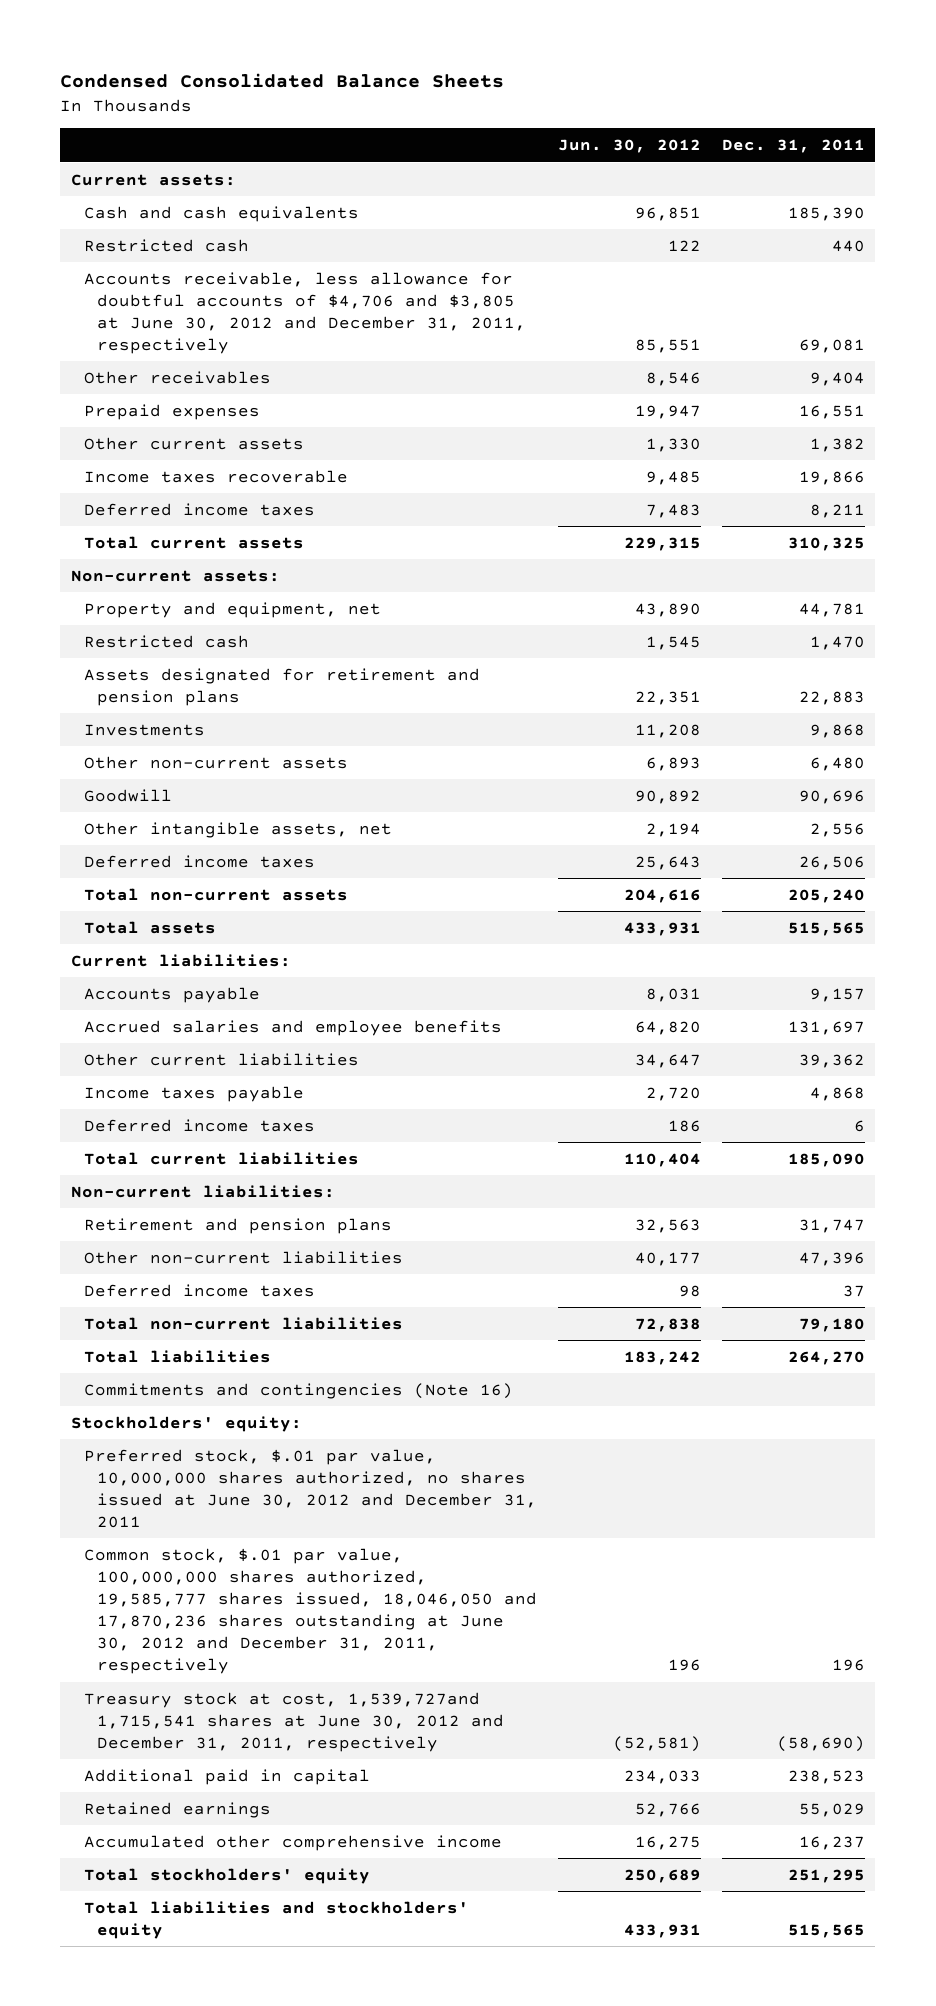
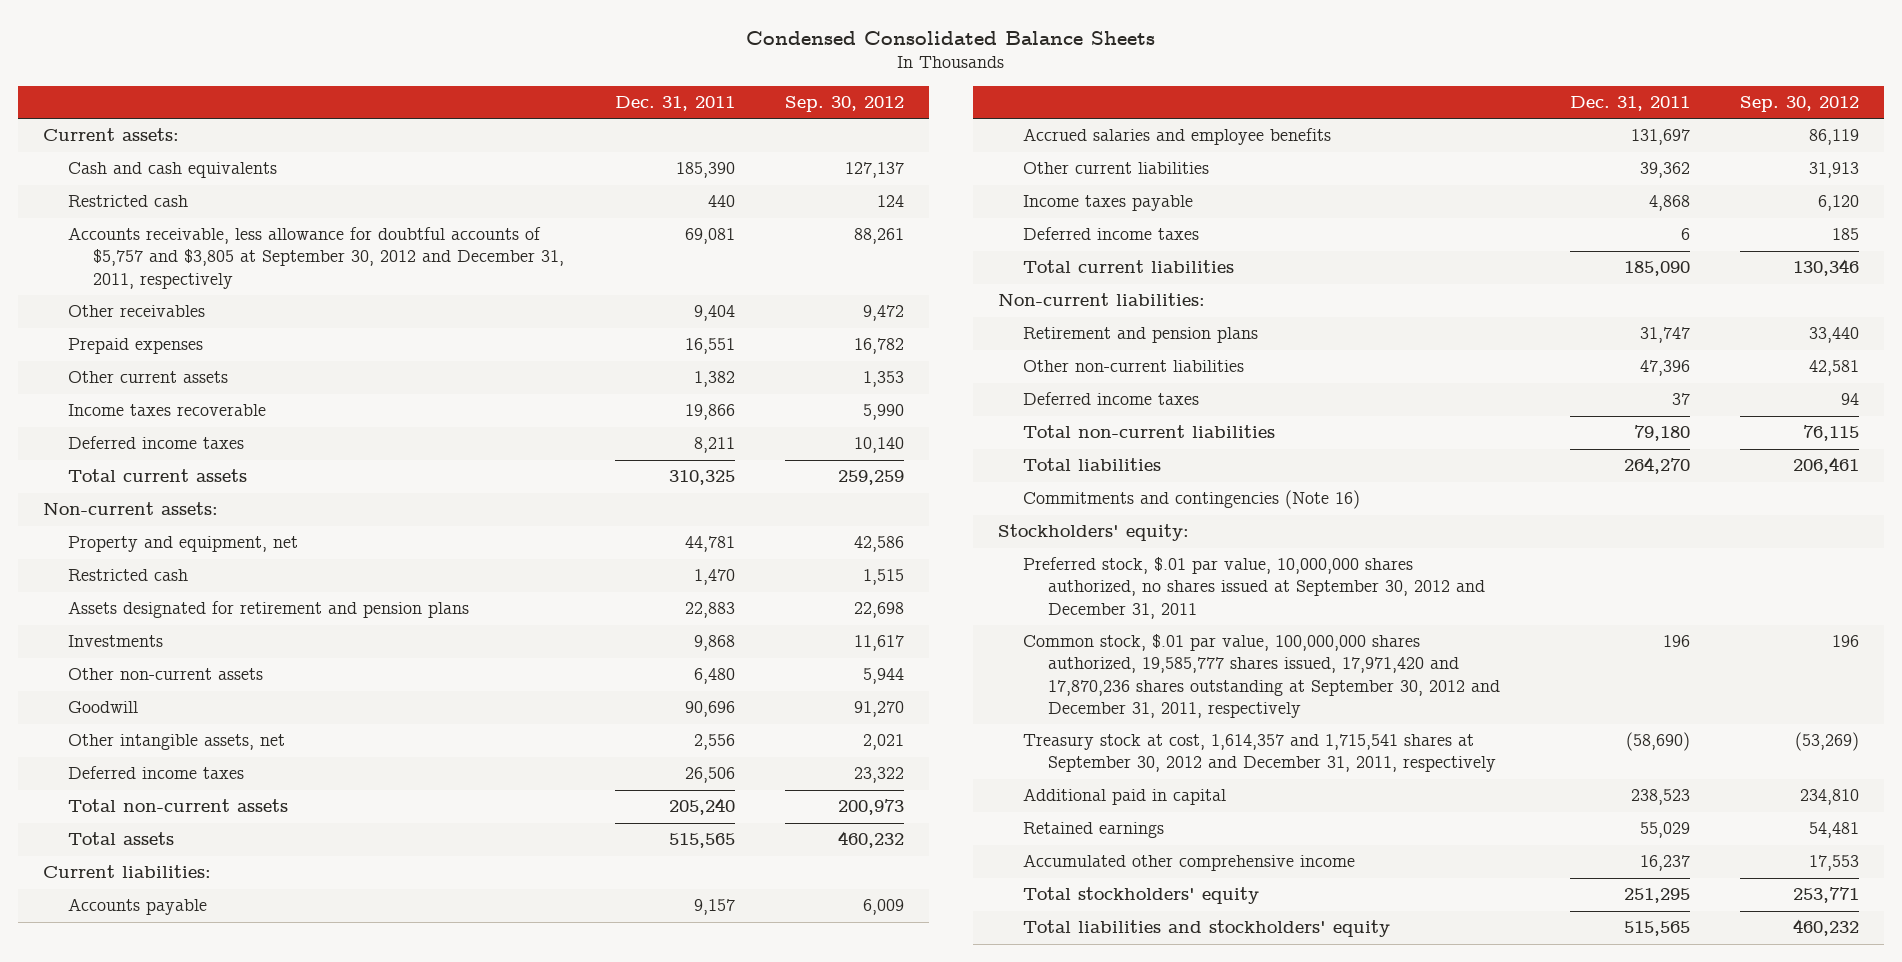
[557,139,701,154] Jun. 30, 2012 -> none
none -> [784,96,904,113] Sep. 30, 2012
[83,271,526,354] Accounts receivable, less allowance for doubtful accounts of $4,706 and $3,805 at June 30, 2012 and December 31, 2011, respectively -> [68,227,565,289] Accounts receivable, less allowance for doubtful accounts of $5,757 and $3,805 at September 30, 2012 and December 31, 2011, respectively
[83,1448,537,1528] Preferred stock, $.01 par value, 10,000,000 shares authorized, no shares issued at June 30, 2012 and December 31, 2011 -> [1023,557,1486,619] Preferred stock, $.01 par value, 10,000,000 shares authorized, no shares issued at September 30, 2012 and December 31, 2011
[83,1547,537,1675] Common stock, $.01 par value, 100,000,000 shares authorized, 19,585,777 shares issued, 18,046,050 and 17,870,236 shares outstanding at June 30, 2012 and December 31, 2011, respectively -> [1023,634,1501,718] Common stock, $.01 par value, 100,000,000 shares authorized, 19,585,777 shares issued, 17,971,420 and 17,870,236 shares outstanding at September 30, 2012 and December 31, 2011, respectively
[83,1691,504,1752] Treasury stock at cost, 1,539,727and 1,715,541 shares at June 30, 2012 and December 31, 2011, respectively -> [1023,734,1497,773] Treasury stock at cost, 1,614,357 and 1,715,541 shares at September 30, 2012 and December 31, 2011, respectively

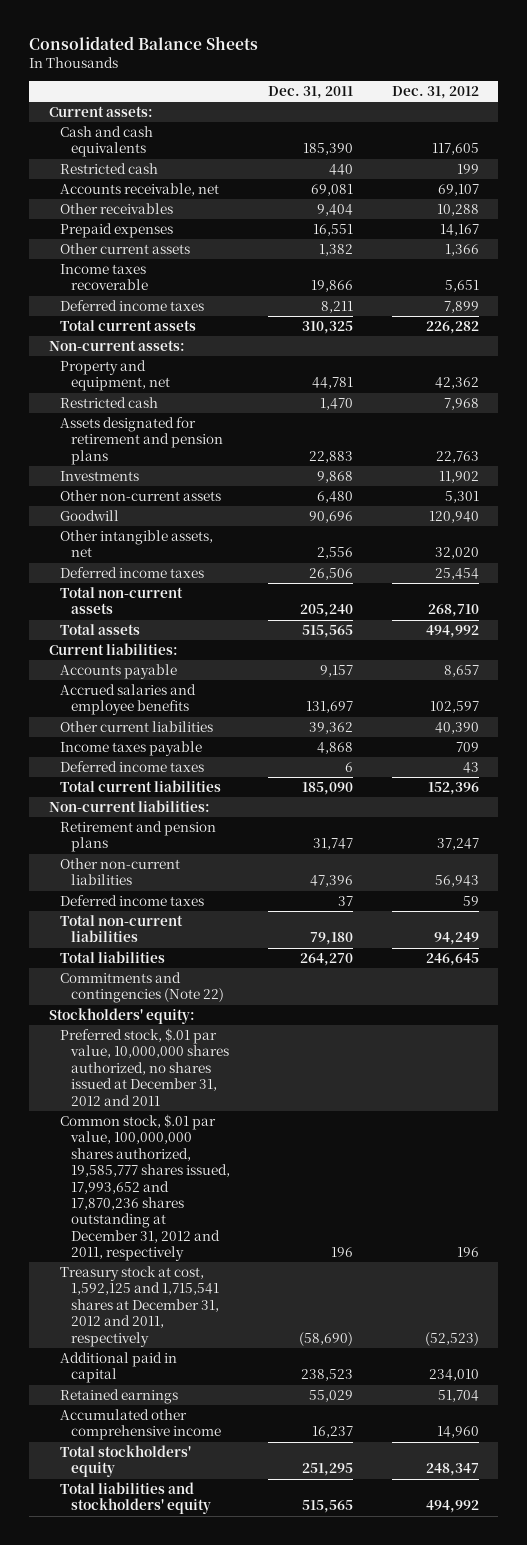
[745,30,1155,45] Condensed Consolidated Balance Sheets -> [29,35,259,50] Consolidated Balance Sheets
[784,96,904,113] Sep. 30, 2012 -> none
none -> [391,86,479,100] Dec. 31, 2012
[68,227,565,289] Accounts receivable, less allowance for doubtful accounts of $5,757 and $3,805 at September 30, 2012 and December 31, 2011, respectively -> [59,182,219,196] Accounts receivable, net
[1023,490,1361,510] Commitments and contingencies (Note 16) -> [59,971,224,1004] Commitments and contingencies (Note 22)
[1023,557,1486,619] Preferred stock, $.01 par value, 10,000,000 shares authorized, no shares issued at September 30, 2012 and December 31, 2011 -> [59,1027,229,1106] Preferred stock, $.01 par value, 10,000,000 shares authorized, no shares issued at December 31, 2012 and 2011
[1023,634,1501,718] Common stock, $.01 par value, 100,000,000 shares authorized, 19,585,777 shares issued, 17,971,420 and 17,870,236 shares outstanding at September 30, 2012 and December 31, 2011, respectively -> [59,1113,230,1262] Common stock, $.01 par value, 100,000,000 shares authorized, 19,585,777 shares issued, 17,993,652 and 17,870,236 shares outstanding at December 31, 2012 and 2011, respectively
[1023,734,1497,773] Treasury stock at cost, 1,614,357 and 1,715,541 shares at September 30, 2012 and December 31, 2011, respectively -> [59,1265,219,1347] Treasury stock at cost, 1,592,125 and 1,715,541 shares at December 31, 2012 and 2011, respectively

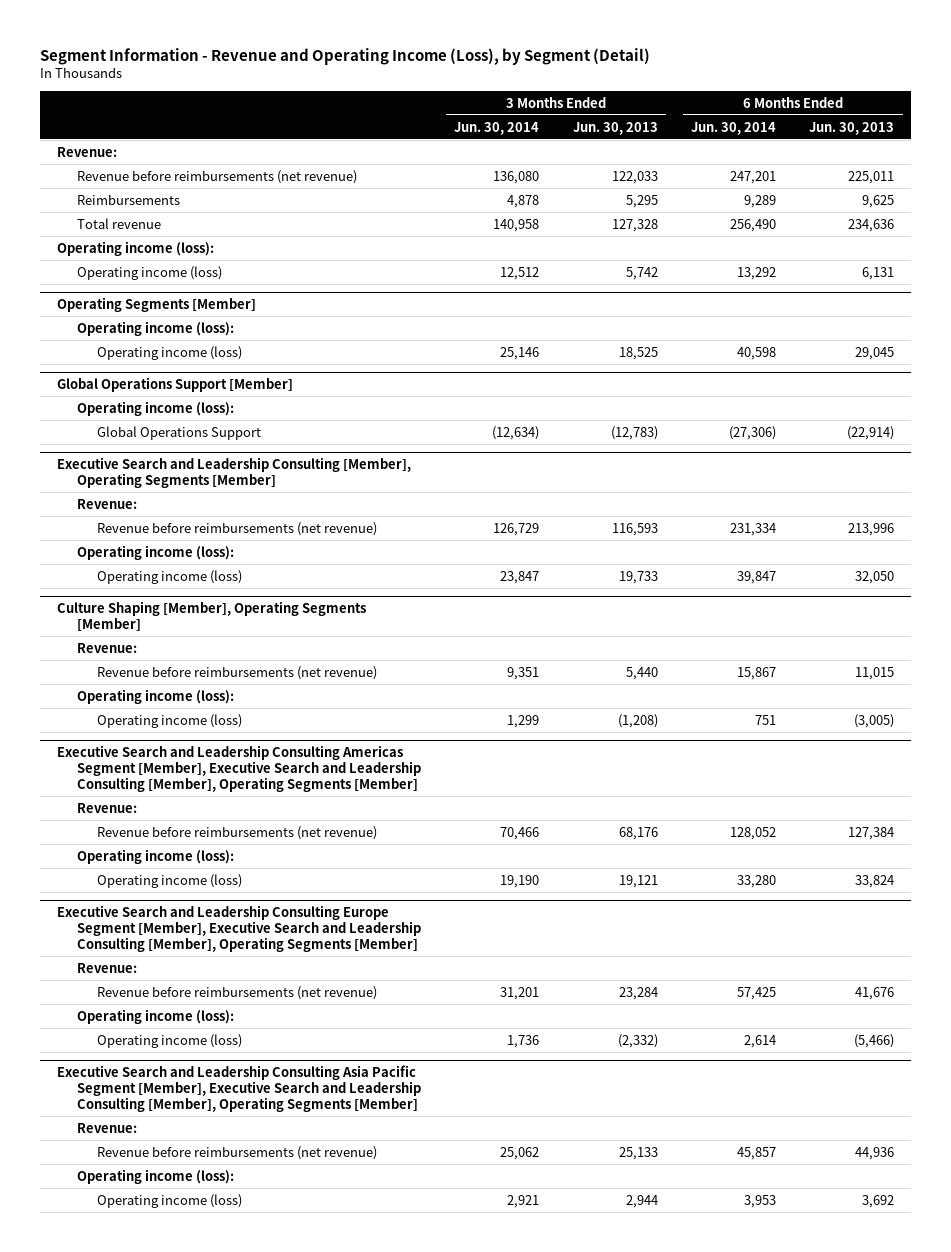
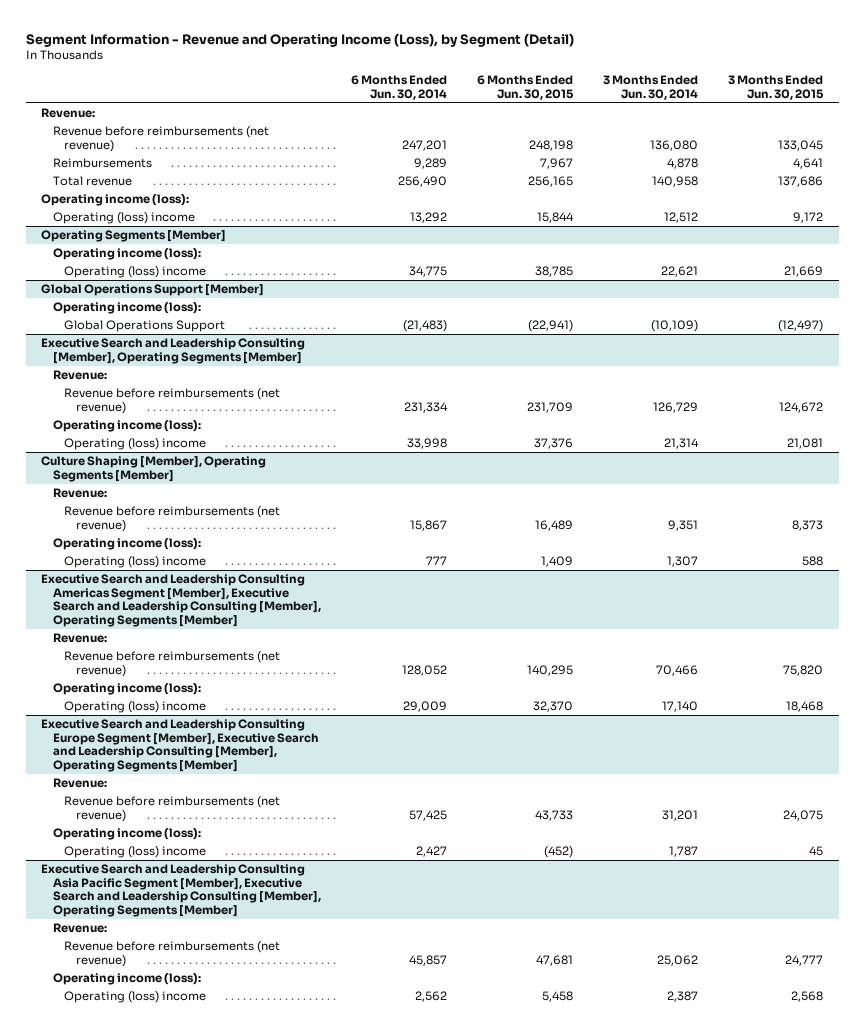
[572,121,658,135] Jun. 30, 2013 -> none
[809,121,895,135] Jun. 30, 2013 -> none
none -> [477,75,575,100] 6 Months Ended Jun. 30, 2015
none -> [728,75,825,100] 3 Months Ended Jun. 30, 2015
[76,265,222,280] Operating income (loss) -> [52,212,195,225] Operating (loss) income
[96,345,242,360] Operating income (loss) -> [64,266,207,279] Operating (loss) income
[500,346,540,360] 25,146 -> [661,266,699,278] 22,621
[736,346,776,360] 40,598 -> [408,266,447,278] 34,775
[492,425,540,440] (12,634) -> [651,320,699,333] (10,109)
[728,425,776,440] (27,306) -> [402,320,447,333] (21,483)
[96,569,242,584] Operating income (loss) -> [64,438,207,451] Operating (loss) income
[500,570,540,584] 23,847 -> [664,438,700,450] 21,314
[736,570,776,584] 39,847 -> [406,438,447,450] 33,998
[96,713,242,728] Operating income (loss) -> [64,556,207,569] Operating (loss) income
[507,714,540,728] 1,299 -> [667,556,699,568] 1,307
[754,714,776,725] 751 -> [425,556,447,566] 777
[96,873,242,888] Operating income (loss) -> [64,701,207,714] Operating (loss) income
[500,874,540,888] 19,190 -> [662,701,699,713] 17,140
[736,874,776,888] 33,280 -> [402,701,447,713] 29,009
[96,1033,242,1048] Operating income (loss) -> [64,846,207,859] Operating (loss) income
[507,1034,540,1048] 1,736 -> [669,846,699,858] 1,787
[743,1034,776,1048] 2,614 -> [415,846,447,858] 2,427
[96,1193,242,1208] Operating income (loss) -> [64,991,207,1004] Operating (loss) income
[507,1194,540,1208] 2,921 -> [667,991,699,1003] 2,387
[743,1194,776,1208] 3,953 -> [414,991,447,1003] 2,562

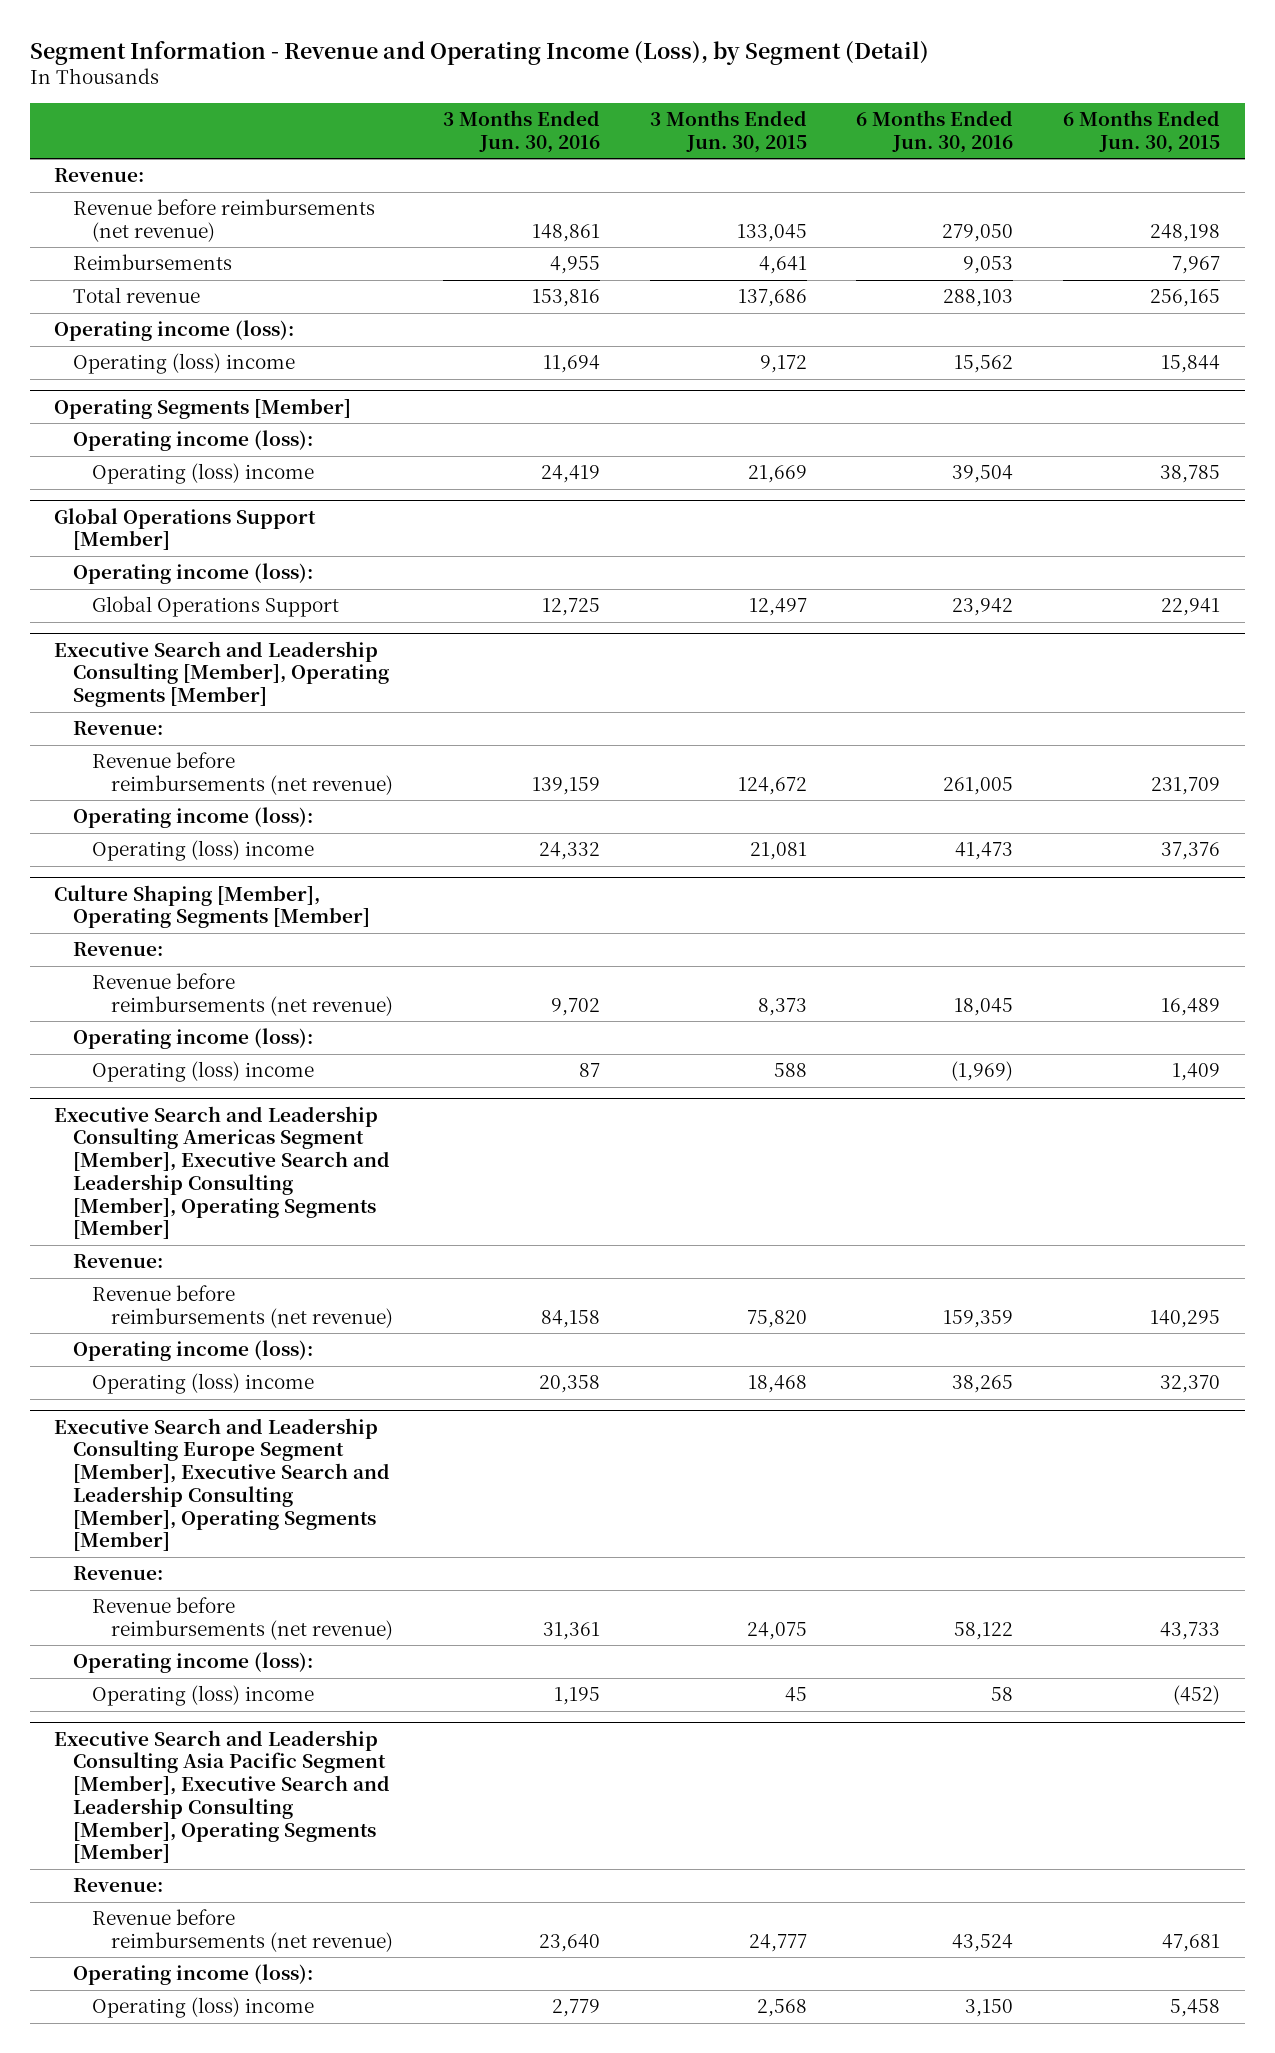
[350,75,447,100] 6 Months Ended Jun. 30, 2014 -> none
[603,75,699,100] 3 Months Ended Jun. 30, 2014 -> none
none -> [442,109,600,153] 3 Months Ended Jun. 30, 2016
none -> [856,109,1014,153] 6 Months Ended Jun. 30, 2016
[528,320,574,333] (22,941) -> [1161,598,1221,617] 22,941
[778,320,824,333] (12,497) -> [748,598,807,617] 12,497

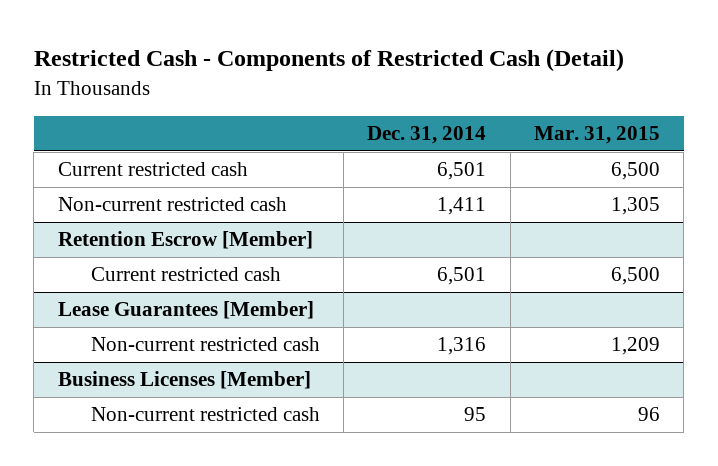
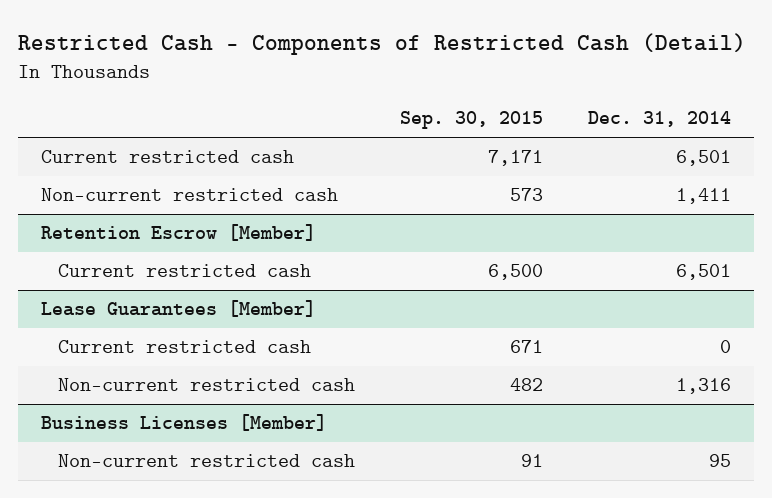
[533,126,660,145] Mar. 31, 2015 -> none
none -> [400,111,544,130] Sep. 30, 2015
none -> [58,340,312,354] Current restricted cash

